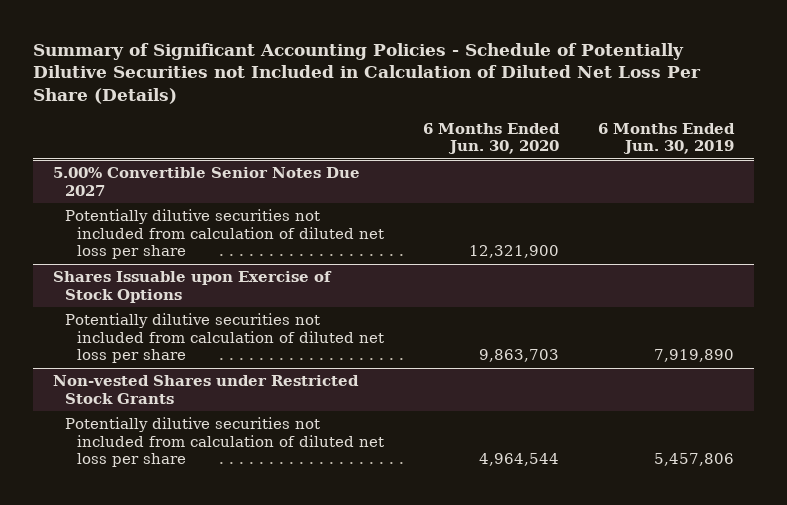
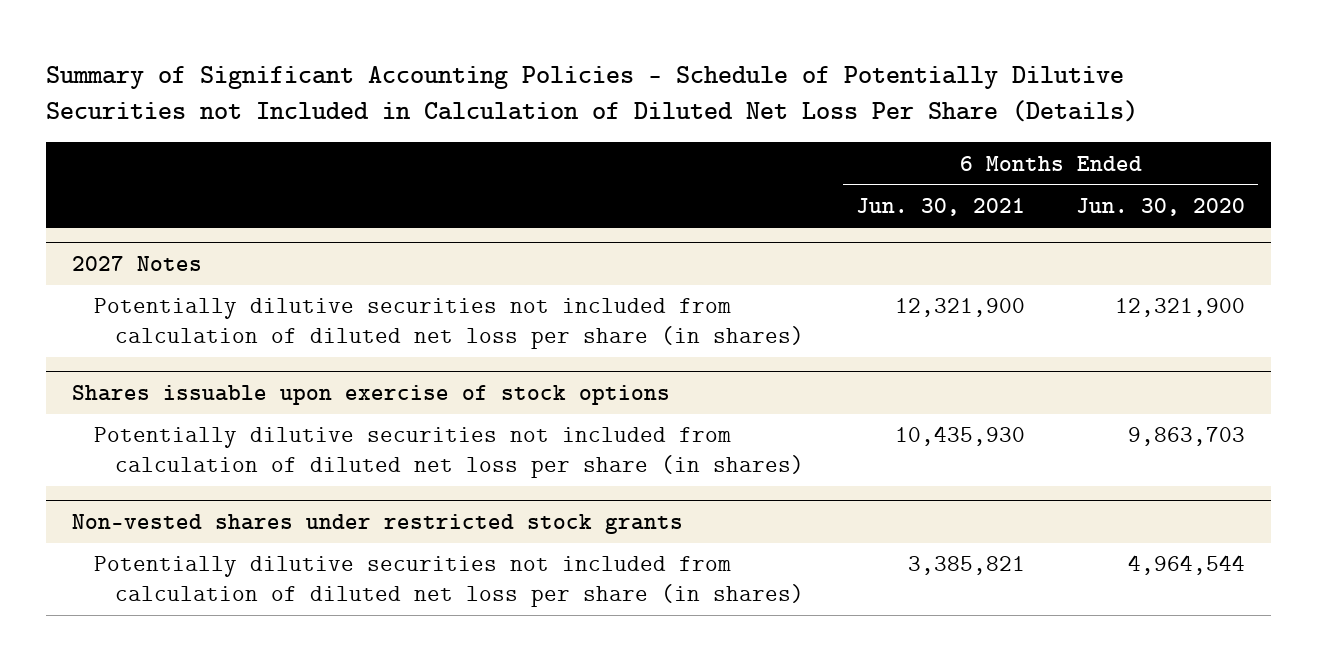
[598,122,736,155] 6 Months Ended Jun. 30, 2019 -> none
none -> [855,198,1025,217] Jun. 30, 2021
[52,167,360,196] 5.00% Convertible Senior Notes Due 2027 -> [72,256,203,272] 2027 Notes
[64,209,384,259] Potentially dilutive securities not included from calculation of diluted net loss per share -> [93,298,804,349] Potentially dilutive securities not included from calculation of diluted net loss per share (in shares)
[52,271,332,303] Shares Issuable upon Exercise of Stock Options -> [72,385,671,406] Shares issuable upon exercise of stock options
[64,313,384,363] Potentially dilutive securities not included from calculation of diluted net loss per share -> [93,427,804,478] Potentially dilutive securities not included from calculation of diluted net loss per share (in shares)
[52,375,359,404] Non-vested Shares under Restricted Stock Grants -> [72,514,684,535] Non-vested shares under restricted stock grants
[64,417,384,467] Potentially dilutive securities not included from calculation of diluted net loss per share -> [93,556,804,607] Potentially dilutive securities not included from calculation of diluted net loss per share (in shares)

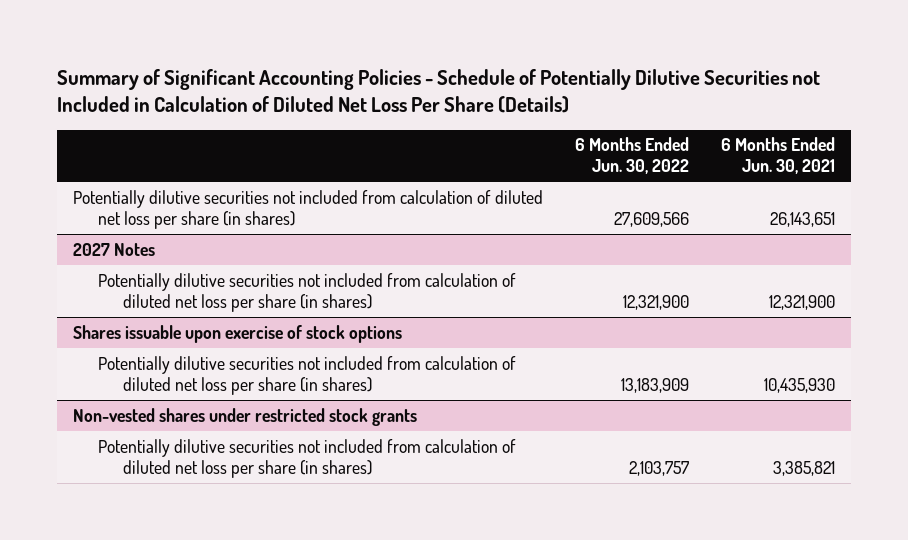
[1076,198,1246,217] Jun. 30, 2020 -> none
none -> [574,137,689,175] 6 Months Ended Jun. 30, 2022
none -> [73,189,544,229] Potentially dilutive securities not included from calculation of diluted net loss per share (in shares)

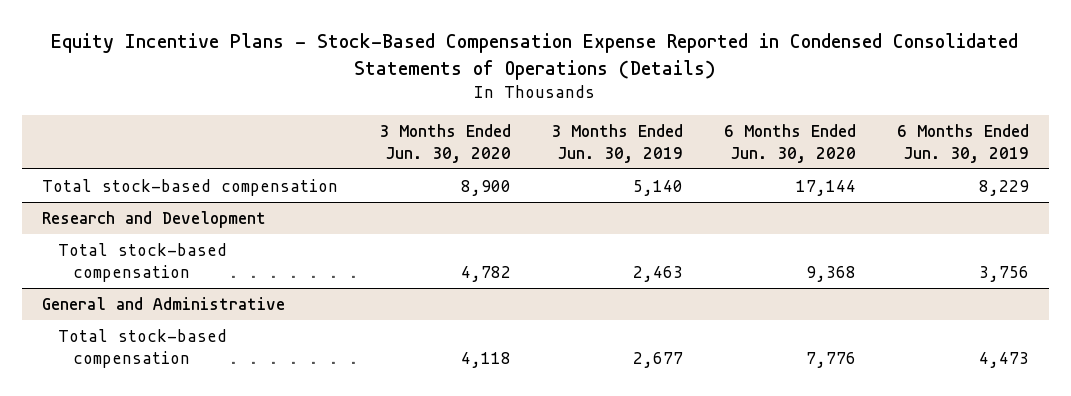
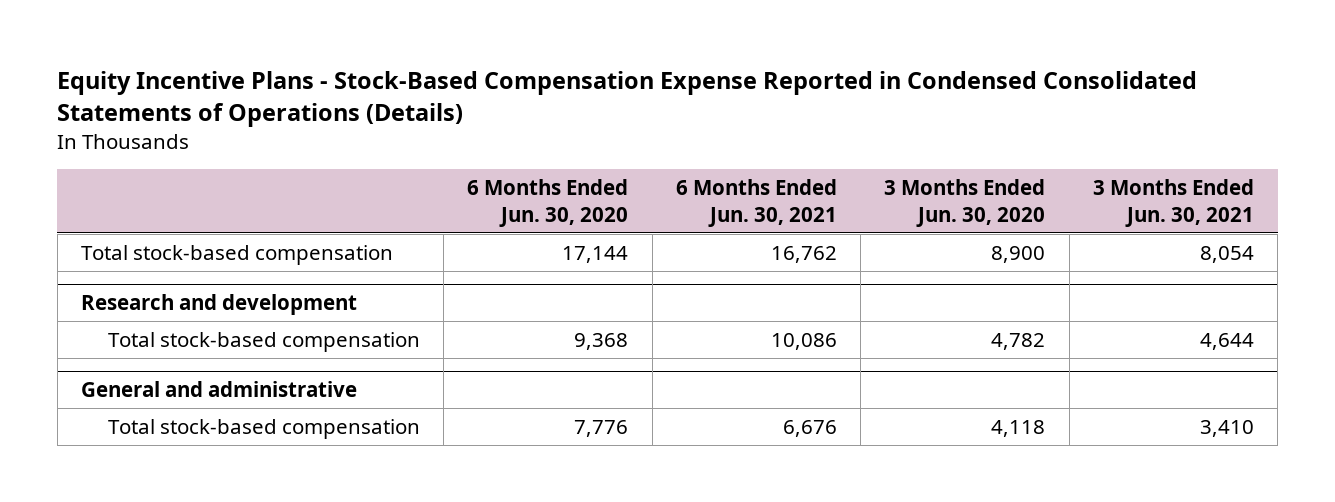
[551,123,684,163] 3 Months Ended Jun. 30, 2019 -> none
[897,123,1030,163] 6 Months Ended Jun. 30, 2019 -> none
none -> [675,179,837,227] 6 Months Ended Jun. 30, 2021
none -> [1092,179,1254,227] 3 Months Ended Jun. 30, 2021
[41,210,266,228] Research and Development -> [80,294,357,316] Research and development
[41,296,285,310] General and Administrative -> [80,381,357,398] General and administrative

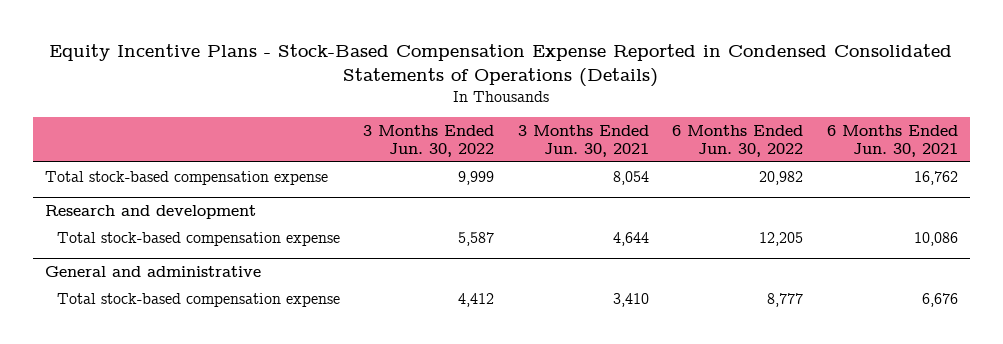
[467,179,629,227] 6 Months Ended Jun. 30, 2020 -> none
[884,179,1046,227] 3 Months Ended Jun. 30, 2020 -> none
none -> [363,124,495,157] 3 Months Ended Jun. 30, 2022
none -> [672,124,804,157] 6 Months Ended Jun. 30, 2022
[80,244,393,265] Total stock-based compensation -> [45,170,329,185] Total stock-based compensation expense
[107,331,420,352] Total stock-based compensation -> [56,231,340,246] Total stock-based compensation expense
[107,418,420,439] Total stock-based compensation -> [56,292,340,307] Total stock-based compensation expense

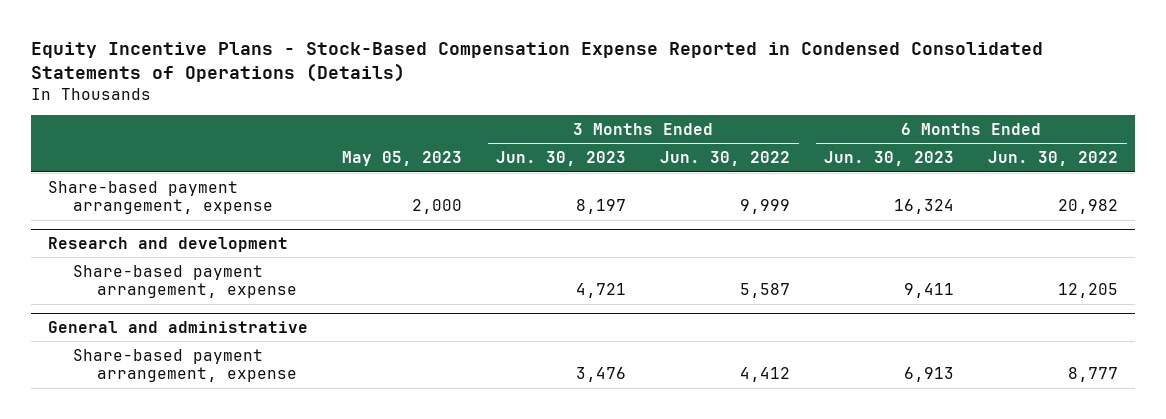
[517,124,649,157] 3 Months Ended Jun. 30, 2021 -> none
[826,124,958,157] 6 Months Ended Jun. 30, 2021 -> none
none -> [342,151,463,167] May 05, 2023
none -> [496,151,627,167] Jun. 30, 2023
none -> [824,151,955,167] Jun. 30, 2023
[45,170,329,185] Total stock-based compensation expense -> [48,180,273,215] Share-based payment arrangement, expense
[56,231,340,246] Total stock-based compensation expense -> [72,264,298,299] Share-based payment arrangement, expense
[56,292,340,307] Total stock-based compensation expense -> [72,348,298,383] Share-based payment arrangement, expense

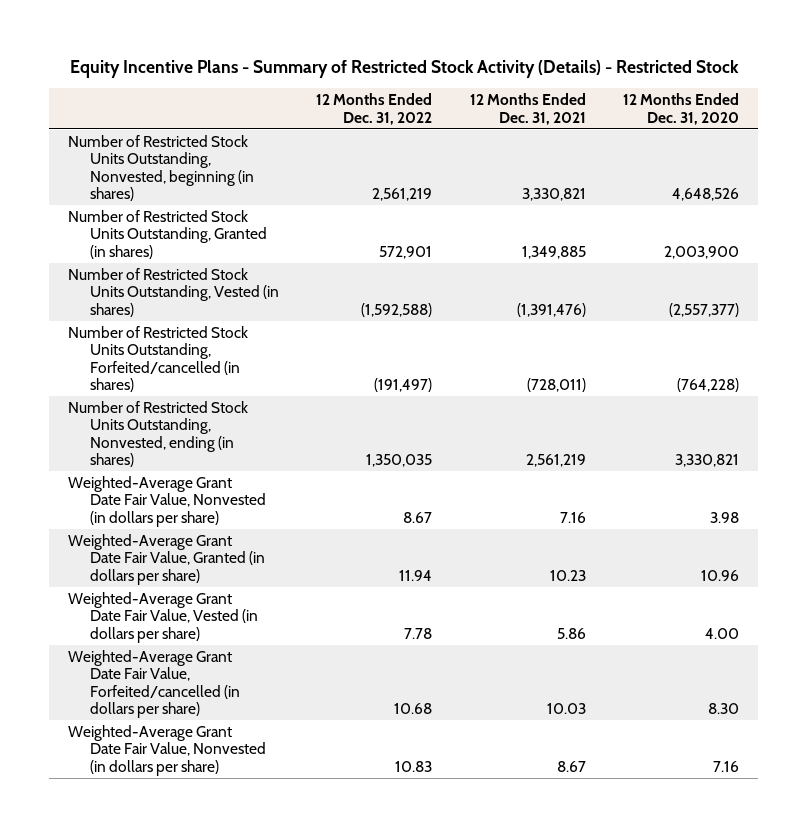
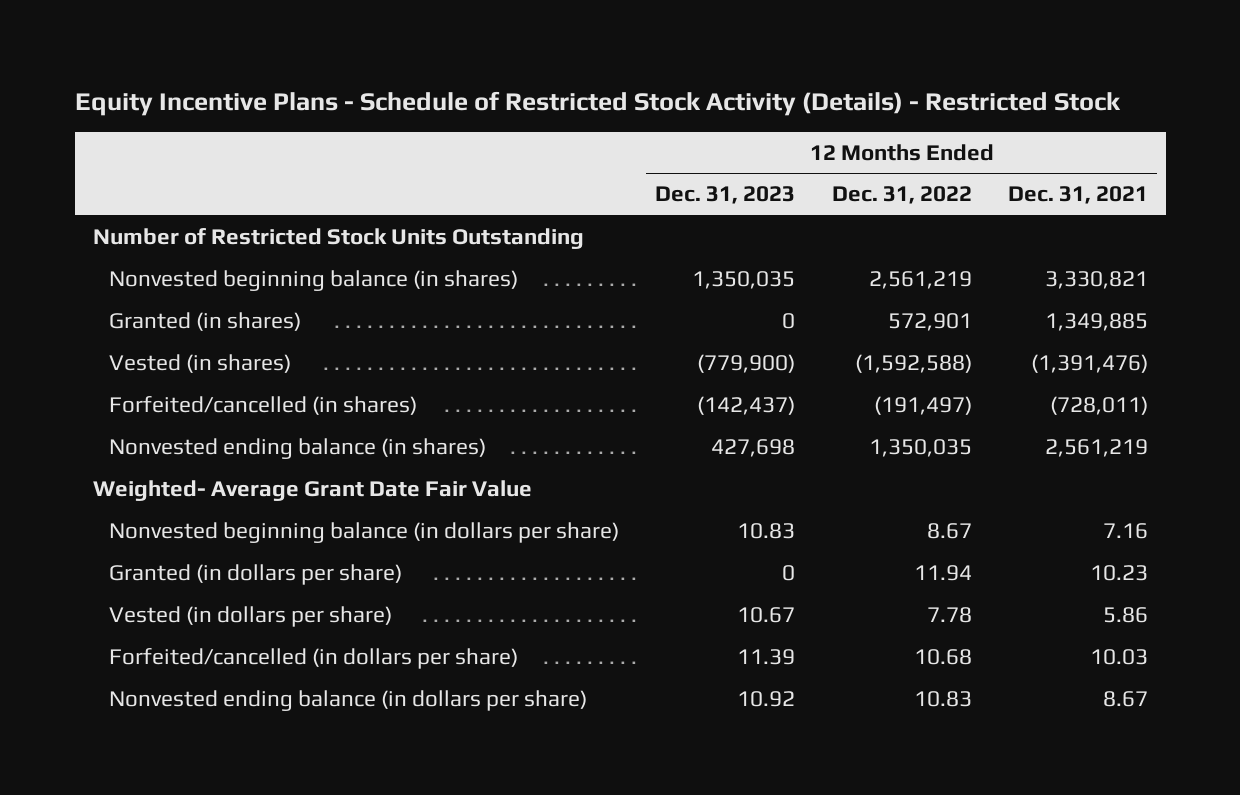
[69,60,739,79] Equity Incentive Plans - Summary of Restricted Stock Activity (Details) - Restricted Stock -> [74,90,1121,116] Equity Incentive Plans - Schedule of Restricted Stock Activity (Details) - Restricted Stock
[623,93,740,125] 12 Months Ended Dec. 31, 2020 -> none
none -> [655,186,796,205] Dec. 31, 2023
none -> [92,228,584,250] Number of Restricted Stock Units Outstanding
[68,134,254,202] Number of Restricted Stock Units Outstanding, Nonvested, beginning (in shares) -> [109,270,519,292] Nonvested beginning balance (in shares)
[68,209,267,259] Number of Restricted Stock Units Outstanding, Granted (in shares) -> [109,312,302,332] Granted (in shares)
[68,267,279,317] Number of Restricted Stock Units Outstanding, Vested (in shares) -> [109,354,292,374] Vested (in shares)
[68,325,249,393] Number of Restricted Stock Units Outstanding, Forfeited/cancelled (in shares) -> [109,396,418,416] Forfeited/cancelled (in shares)
[68,400,249,468] Number of Restricted Stock Units Outstanding, Nonvested, ending (in shares) -> [109,438,487,460] Nonvested ending balance (in shares)
none -> [92,480,532,502] Weighted- Average Grant Date Fair Value
[68,475,266,527] Weighted-Average Grant Date Fair Value, Nonvested (in dollars per share) -> [109,522,620,544] Nonvested beginning balance (in dollars per share)
[68,533,265,585] Weighted-Average Grant Date Fair Value, Granted (in dollars per share) -> [109,564,403,586] Granted (in dollars per share)
[68,591,258,643] Weighted-Average Grant Date Fair Value, Vested (in dollars per share) -> [109,606,393,628] Vested (in dollars per share)
[68,649,240,719] Weighted-Average Grant Date Fair Value, Forfeited/cancelled (in dollars per share) -> [109,648,519,670] Forfeited/cancelled (in dollars per share)
[68,724,266,776] Weighted-Average Grant Date Fair Value, Nonvested (in dollars per share) -> [109,690,588,712] Nonvested ending balance (in dollars per share)

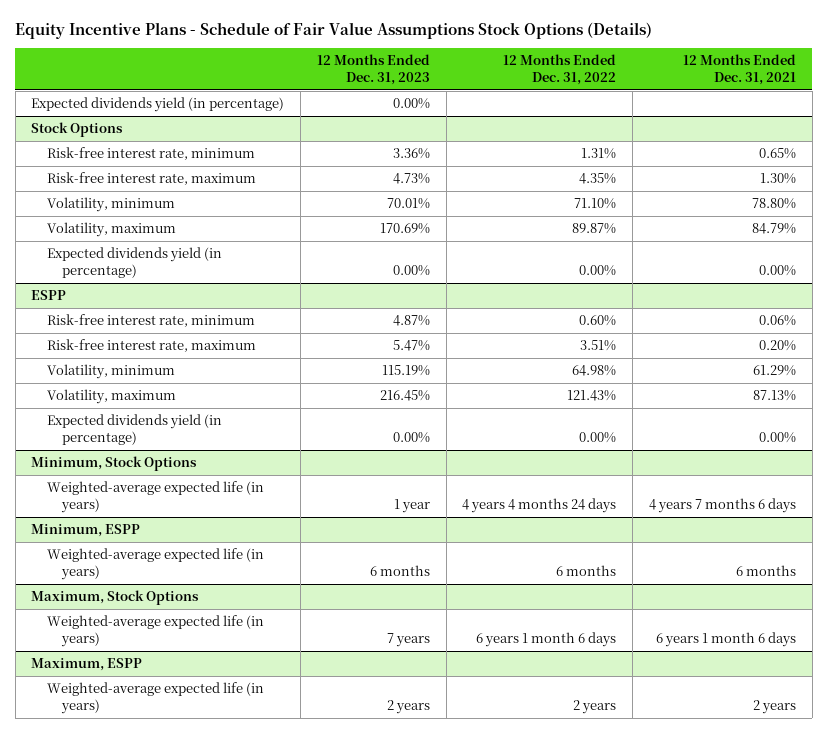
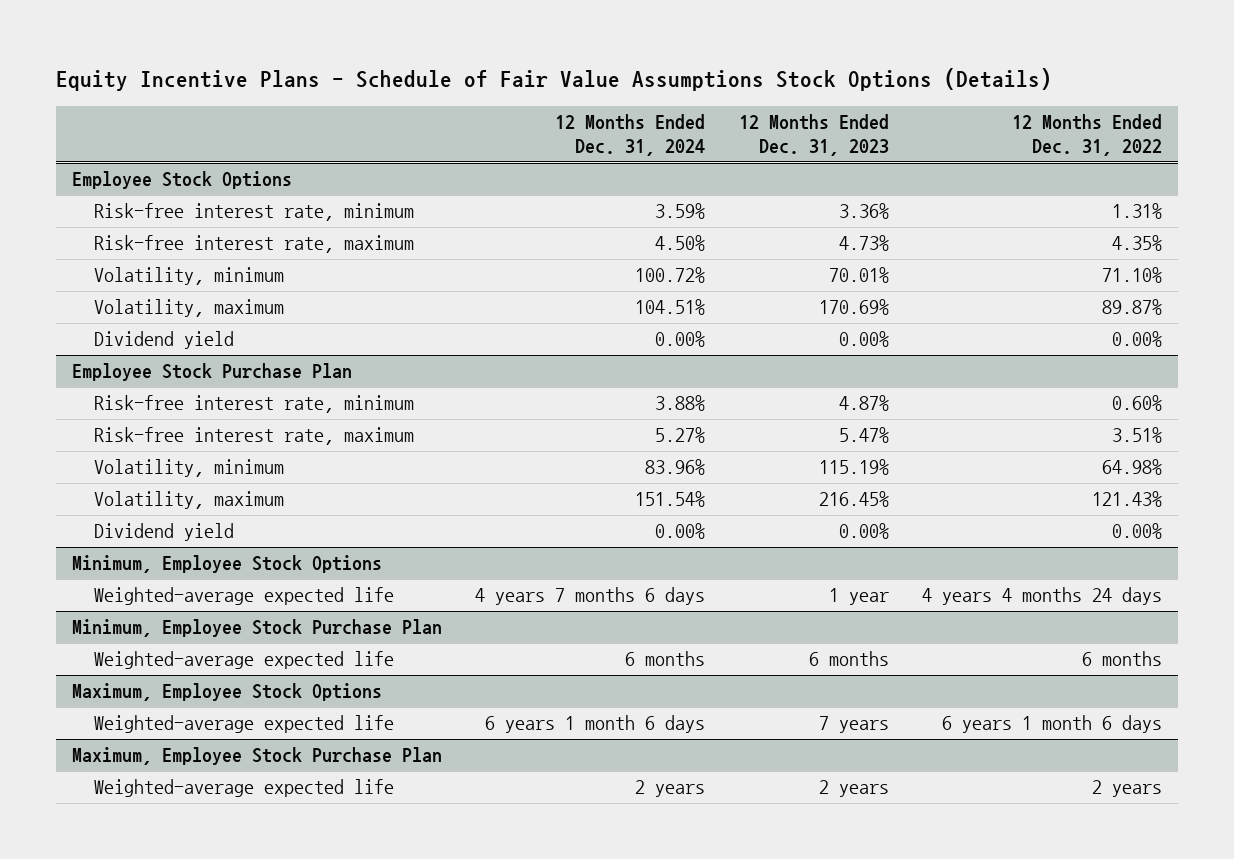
[682,54,796,85] 12 Months Ended Dec. 31, 2021 -> none
none -> [555,113,706,156] 12 Months Ended Dec. 31, 2024
[31,97,285,113] Expected dividends yield (in percentage) -> none
[31,122,124,138] Stock Options -> [72,171,293,190] Employee Stock Options
[46,247,222,278] Expected dividends yield (in percentage) -> [93,331,234,350] Dividend yield
[31,290,67,301] ESPP -> [72,363,353,382] Employee Stock Purchase Plan
[31,524,141,538] Minimum, ESPP -> none
[31,658,143,672] Maximum, ESPP -> none
[46,414,222,445] Expected dividends yield (in percentage) -> [93,523,234,542] Dividend yield
[31,456,198,472] Minimum, Stock Options -> [72,555,383,574] Minimum, Employee Stock Options
[46,481,264,513] Weighted-average expected life (in years) -> [93,587,394,606] Weighted-average expected life
none -> [72,619,443,638] Minimum, Employee Stock Purchase Plan
[46,548,264,580] Weighted-average expected life (in years) -> [93,651,394,670] Weighted-average expected life
[31,590,200,606] Maximum, Stock Options -> [72,683,383,702] Maximum, Employee Stock Options
[46,615,264,647] Weighted-average expected life (in years) -> [93,715,394,734] Weighted-average expected life
none -> [72,747,443,766] Maximum, Employee Stock Purchase Plan
[46,682,264,714] Weighted-average expected life (in years) -> [93,779,394,798] Weighted-average expected life

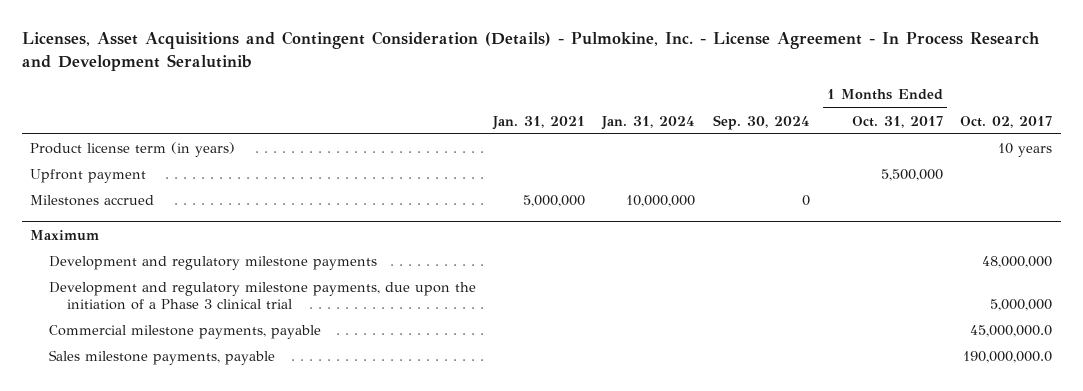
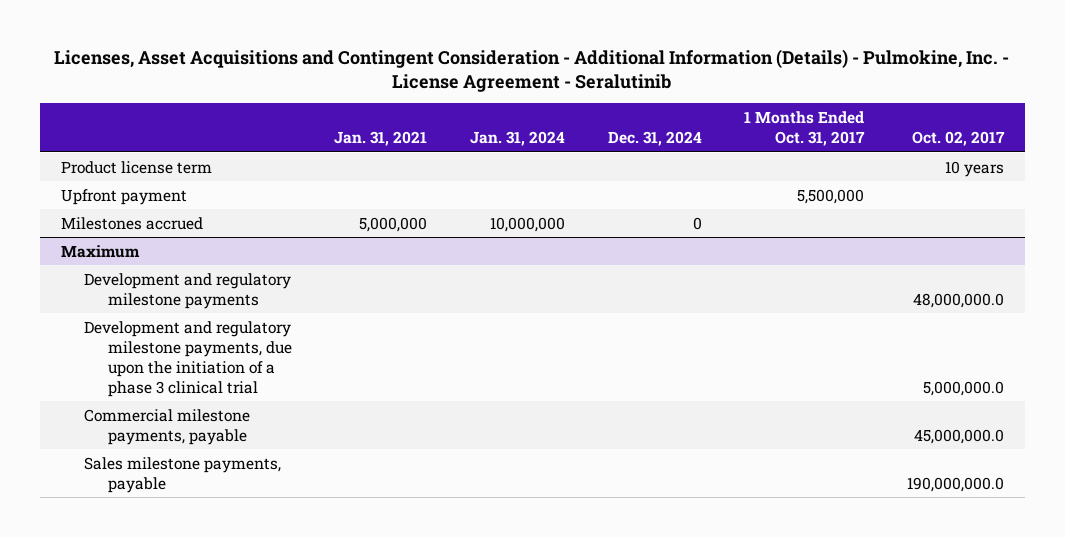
[21,31,1040,71] Licenses, Asset Acquisitions and Contingent Consideration (Details) - Pulmokine, Inc. - License Agreement - In Process Research and Development Seralutinib -> [54,48,1010,92] Licenses, Asset Acquisitions and Contingent Consideration - Additional Information (Details) - Pulmokine, Inc. - License Agreement - Seralutinib
[712,114,810,130] Sep. 30, 2024 -> none
none -> [607,130,702,146] Dec. 31, 2024
[30,142,236,158] Product license term (in years) -> [60,160,212,174] Product license term
[982,256,1053,269] 48,000,000 -> [912,292,1004,308] 48,000,000.0
[48,282,476,311] Development and regulatory milestone payments, due upon the initiation of a Phase 3 clinical trial -> [84,320,292,397] Development and regulatory milestone payments, due upon the initiation of a phase 3 clinical trial
[990,299,1053,312] 5,000,000 -> [922,380,1004,396] 5,000,000.0

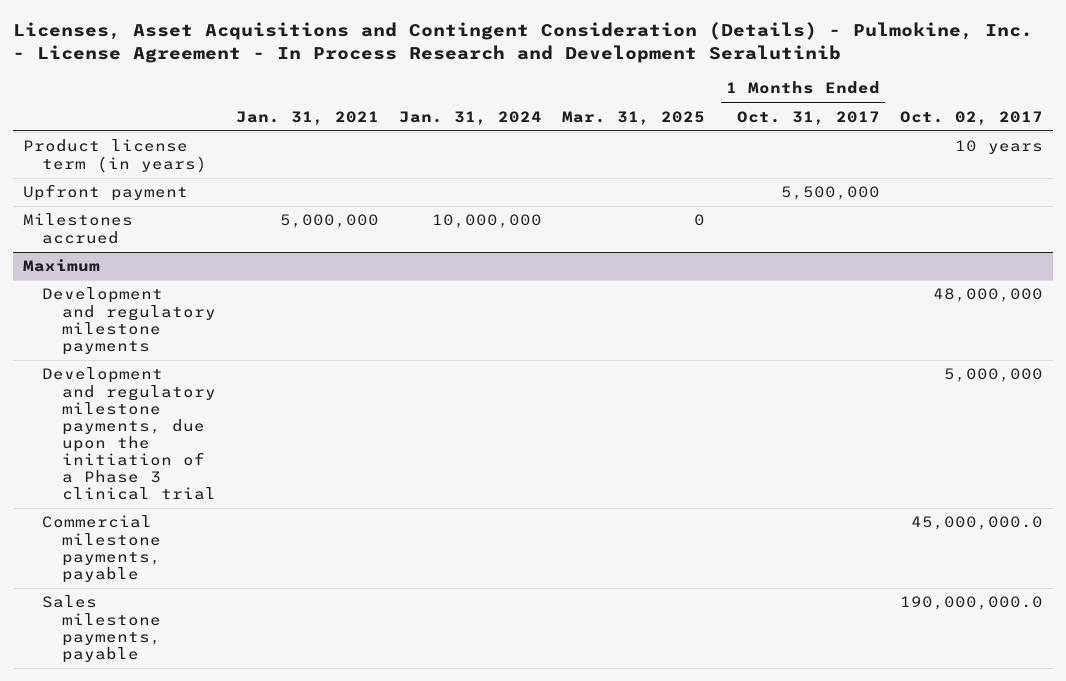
[54,48,1010,92] Licenses, Asset Acquisitions and Contingent Consideration - Additional Information (Details) - Pulmokine, Inc. - License Agreement - Seralutinib -> [12,21,1033,63] Licenses, Asset Acquisitions and Contingent Consideration (Details) - Pulmokine, Inc. - License Agreement - In Process Research and Development Seralutinib
[607,130,702,146] Dec. 31, 2024 -> none
none -> [562,110,706,125] Mar. 31, 2025
[60,160,212,174] Product license term -> [22,139,208,173] Product license term (in years)
[912,292,1004,308] 48,000,000.0 -> [932,288,1043,303] 48,000,000
[84,320,292,397] Development and regulatory milestone payments, due upon the initiation of a phase 3 clinical trial -> [42,367,216,501] Development and regulatory milestone payments, due upon the initiation of a Phase 3 clinical trial
[922,380,1004,396] 5,000,000.0 -> [943,368,1043,383] 5,000,000

